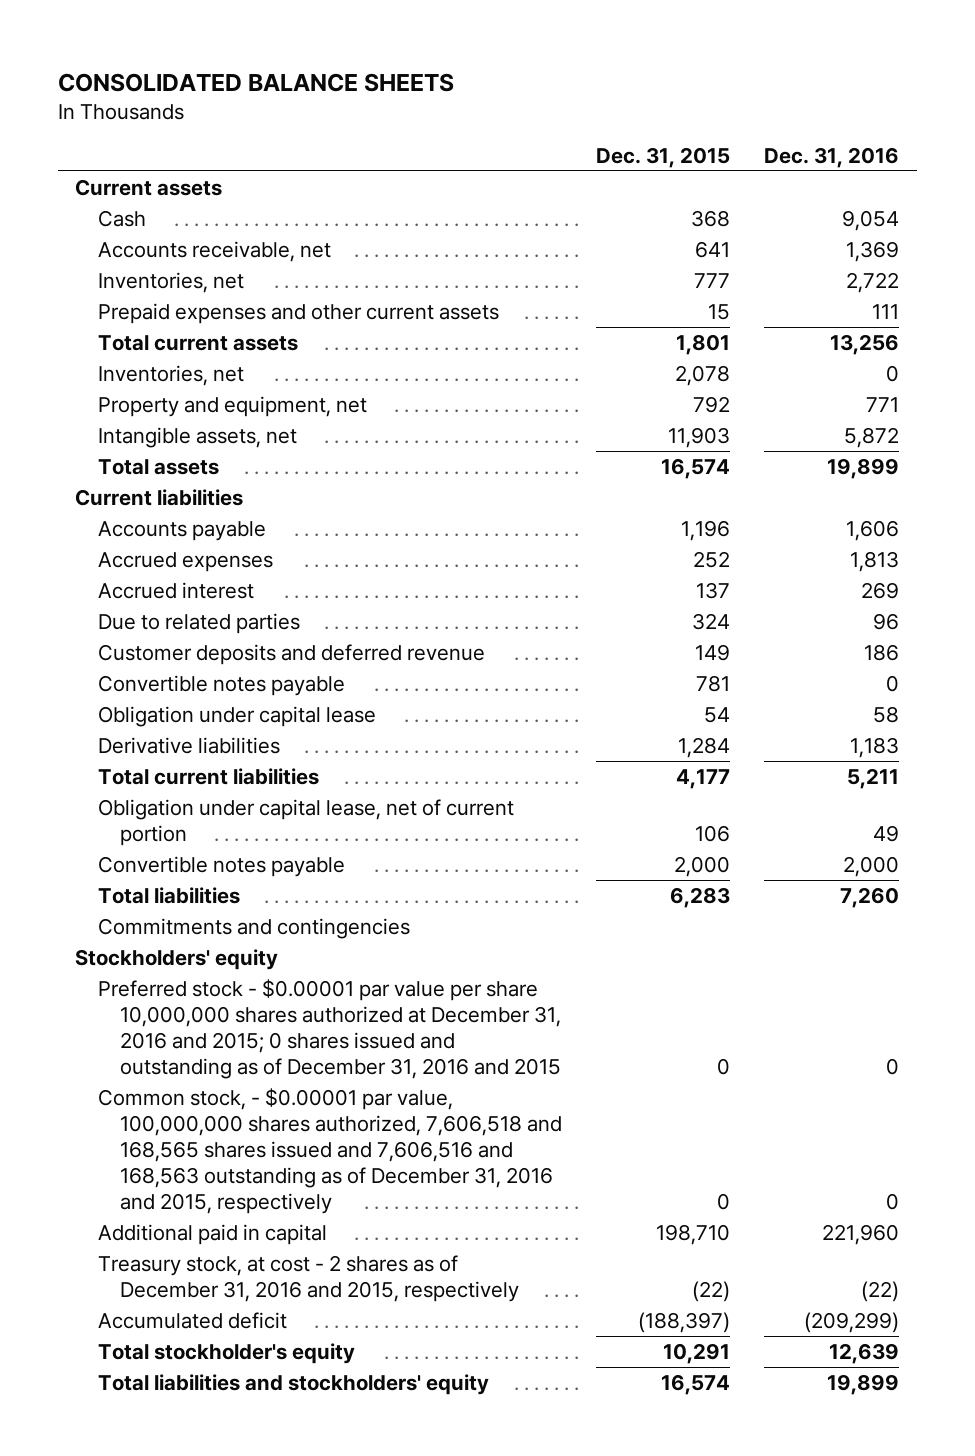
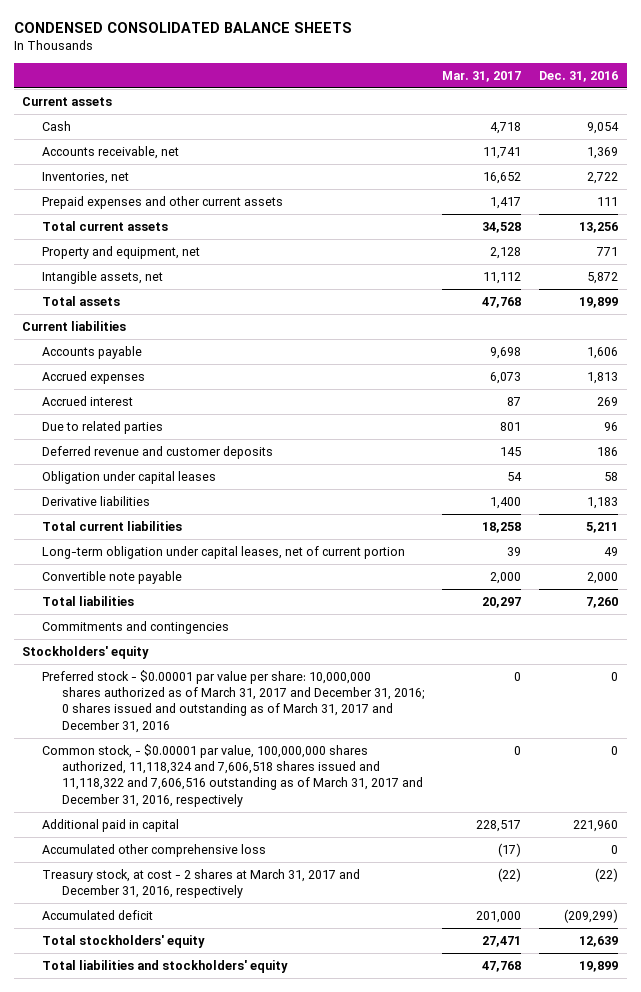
[58,72,455,92] CONSOLIDATED BALANCE SHEETS -> [13,22,352,34] CONDENSED CONSOLIDATED BALANCE SHEETS
[596,146,731,168] Dec. 31, 2015 -> none
none -> [442,70,522,82] Mar. 31, 2017
[97,364,244,386] Inventories, net -> none
[97,674,345,696] Convertible notes payable -> none
[97,643,485,665] Customer deposits and deferred revenue -> [42,446,274,460] Deferred revenue and customer deposits
[97,705,376,727] Obligation under capital lease -> [42,471,217,485] Obligation under capital leases
[97,798,514,846] Obligation under capital lease, net of current portion -> [42,546,406,560] Long-term obligation under capital leases, net of current portion
[97,855,345,877] Convertible notes payable -> [42,571,183,585] Convertible note payable
[97,978,561,1079] Preferred stock - $0.00001 par value per share 10,000,000 shares authorized at December 31, 2016 and 2015; 0 shares issued and outstanding as of December 31, 2016 and 2015 -> [42,670,425,733] Preferred stock - $0.00001 par value per share: 10,000,000 shares authorized as of March 31, 2017 and December 31, 2016; 0 shares issued and outstanding as of March 31, 2017 and December 31, 2016
[97,1087,562,1214] Common stock, - $0.00001 par value, 100,000,000 shares authorized, 7,606,518 and 168,565 shares issued and 7,606,516 and 168,563 outstanding as of December 31, 2016 and 2015, respectively -> [42,744,424,807] Common stock, - $0.00001 par value, 100,000,000 shares authorized, 11,118,324 and 7,606,518 shares issued and 11,118,322 and 7,606,516 outstanding as of March 31, 2017 and December 31, 2016, respectively
none -> [42,844,267,858] Accumulated other comprehensive loss
[97,1254,519,1302] Treasury stock, at cost - 2 shares as of December 31, 2016 and 2015, respectively -> [42,869,361,899] Treasury stock, at cost - 2 shares at March 31, 2017 and December 31, 2016, respectively
[97,1342,355,1364] Total stockholder's equity -> [42,935,206,949] Total stockholders' equity

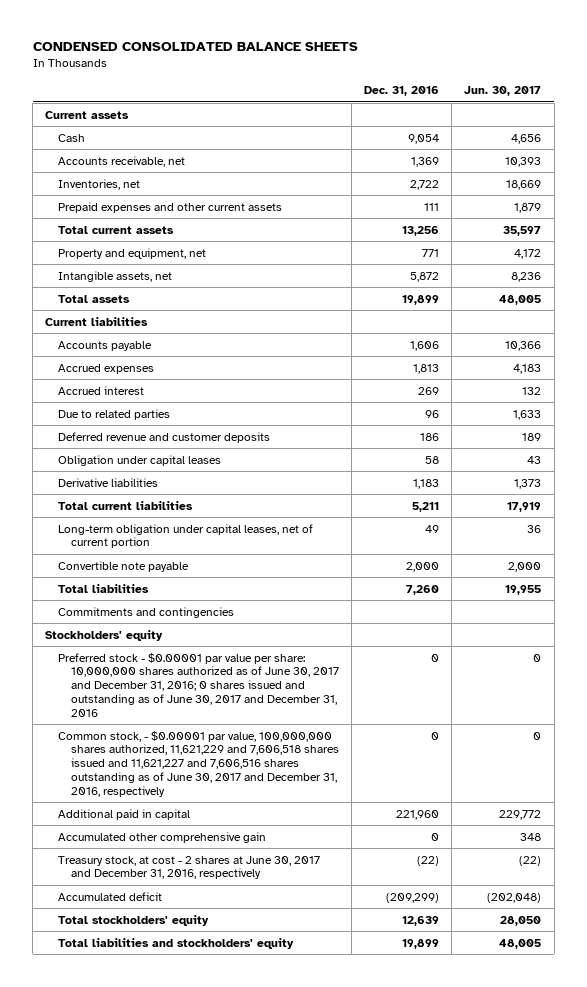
[442,70,522,82] Mar. 31, 2017 -> none
none -> [464,86,542,97] Jun. 30, 2017
[42,670,425,733] Preferred stock - $0.00001 par value per share: 10,000,000 shares authorized as of March 31, 2017 and December 31, 2016; 0 shares issued and outstanding as of March 31, 2017 and December 31, 2016 -> [57,652,339,717] Preferred stock - $0.00001 par value per share: 10,000,000 shares authorized as of June 30, 2017 and December 31, 2016; 0 shares issued and outstanding as of June 30, 2017 and December 31, 2016
[42,744,424,807] Common stock, - $0.00001 par value, 100,000,000 shares authorized, 11,118,324 and 7,606,518 shares issued and 11,118,322 and 7,606,516 outstanding as of March 31, 2017 and December 31, 2016, respectively -> [57,730,339,797] Common stock, - $0.00001 par value, 100,000,000 shares authorized, 11,621,229 and 7,606,518 shares issued and 11,621,227 and 7,606,516 shares outstanding as of June 30, 2017 and December 31, 2016, respectively
[42,844,267,858] Accumulated other comprehensive loss -> [57,831,266,843] Accumulated other comprehensive gain
[42,869,361,899] Treasury stock, at cost - 2 shares at March 31, 2017 and December 31, 2016, respectively -> [57,855,320,880] Treasury stock, at cost - 2 shares at June 30, 2017 and December 31, 2016, respectively

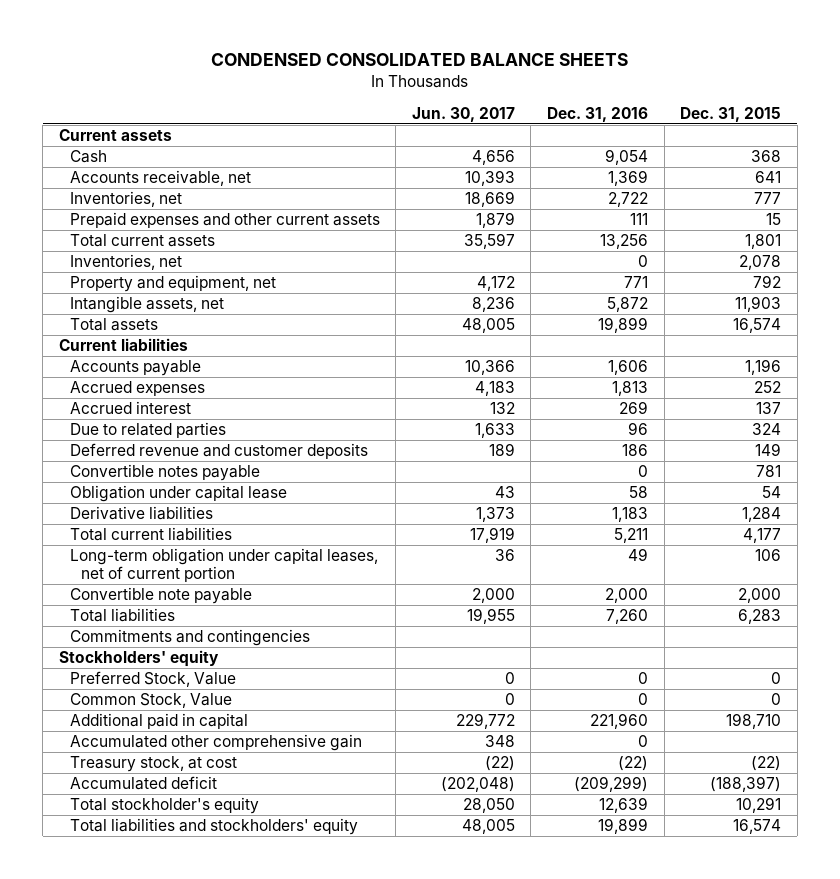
none -> [680,106,782,122] Dec. 31, 2015
none -> [69,254,182,271] Inventories, net
none -> [69,464,260,482] Convertible notes payable
[57,454,221,466] Obligation under capital leases -> [69,485,287,503] Obligation under capital lease
[57,652,339,717] Preferred stock - $0.00001 par value per share: 10,000,000 shares authorized as of June 30, 2017 and December 31, 2016; 0 shares issued and outstanding as of June 30, 2017 and December 31, 2016 -> [69,671,236,688] Preferred Stock, Value
[57,730,339,797] Common stock, - $0.00001 par value, 100,000,000 shares authorized, 11,621,229 and 7,606,518 shares issued and 11,621,227 and 7,606,516 shares outstanding as of June 30, 2017 and December 31, 2016, respectively -> [69,693,232,709] Common Stock, Value
[57,855,320,880] Treasury stock, at cost - 2 shares at June 30, 2017 and December 31, 2016, respectively -> [69,756,237,773] Treasury stock, at cost
[57,914,209,926] Total stockholders' equity -> [69,797,259,815] Total stockholder's equity

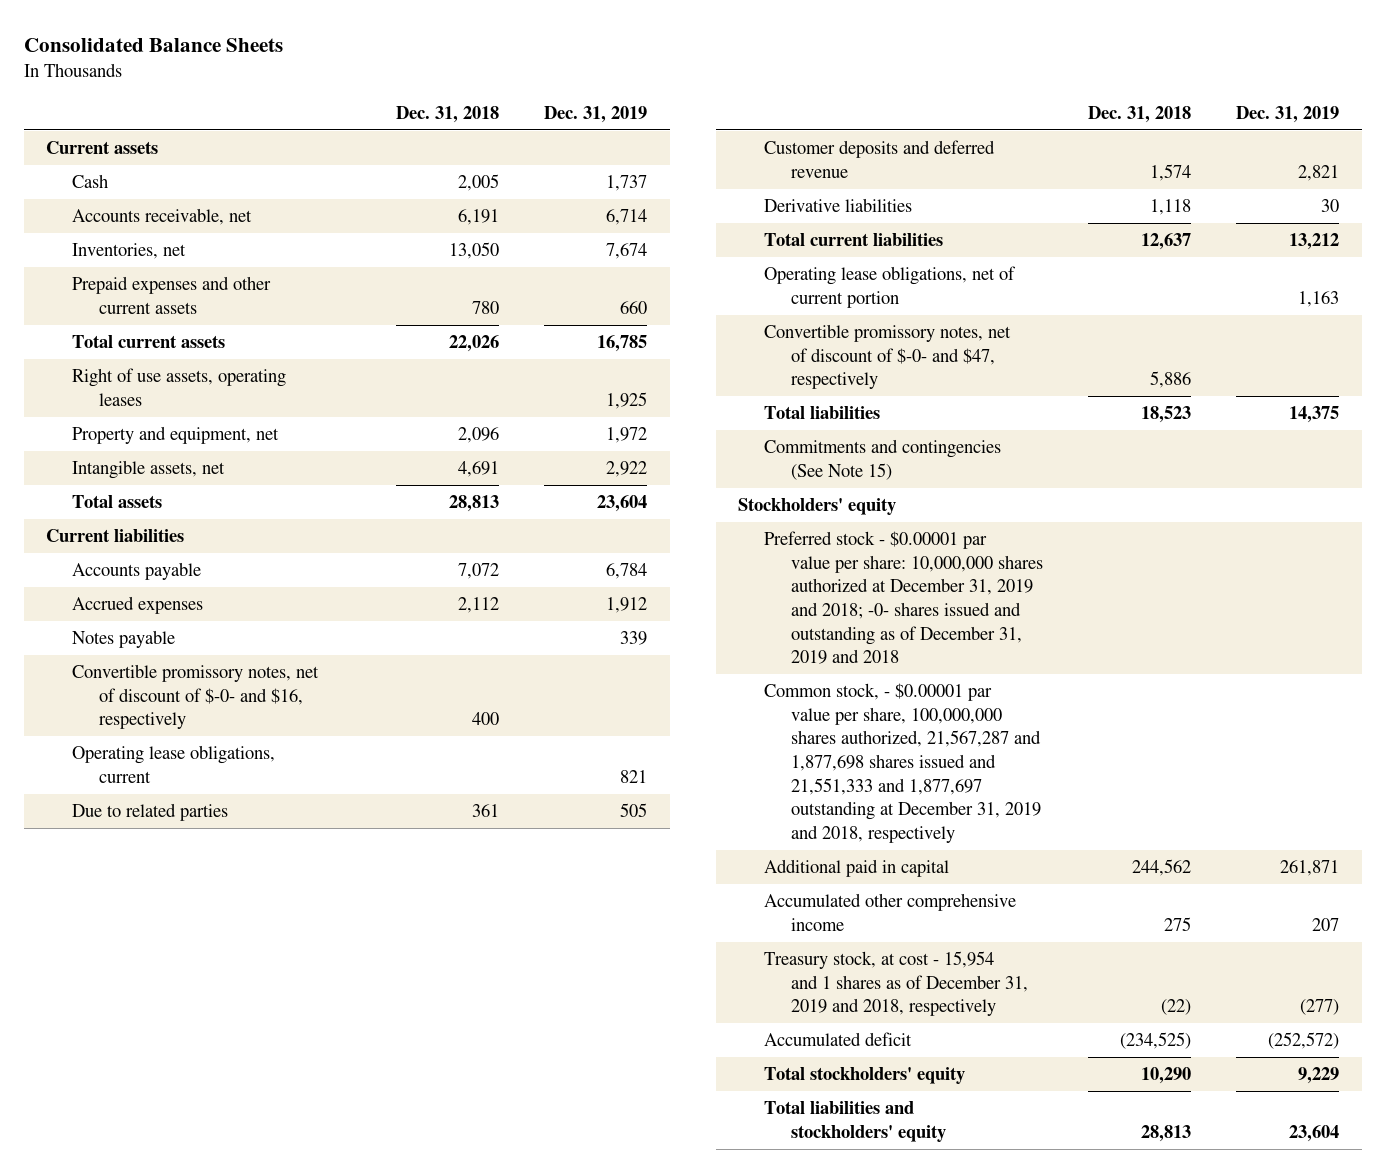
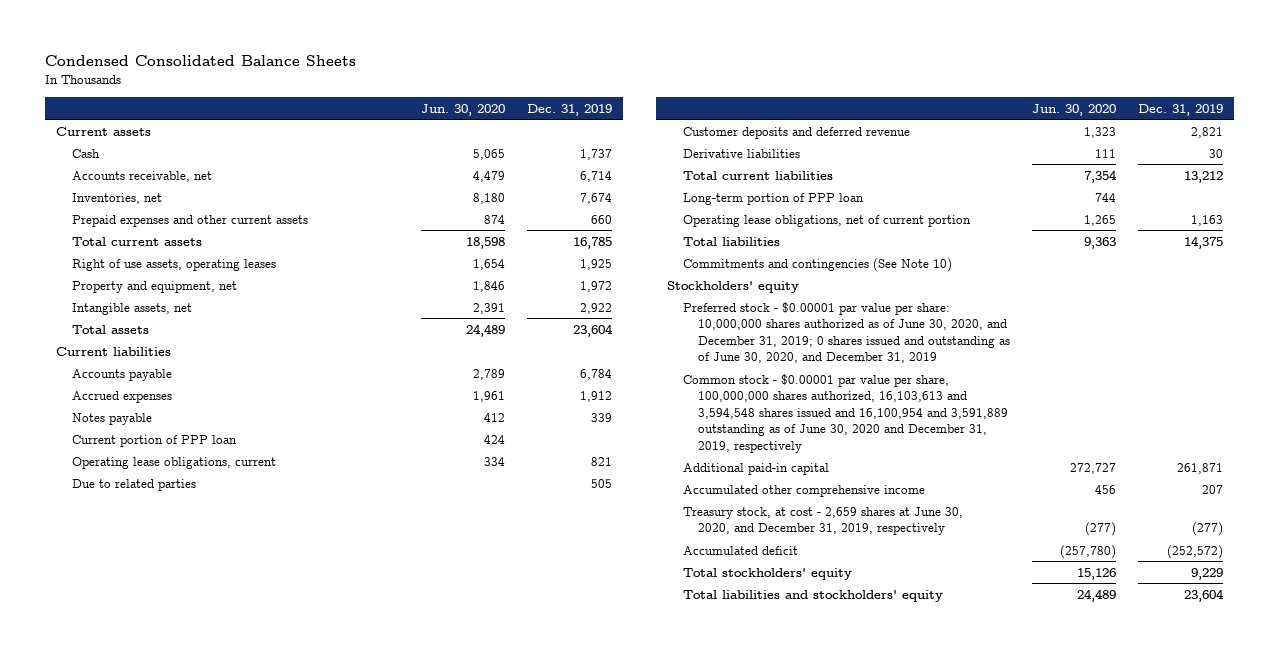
[23,38,283,53] Consolidated Balance Sheets -> [45,54,357,66] Condensed Consolidated Balance Sheets
[395,105,499,123] Dec. 31, 2018 -> none
none -> [421,103,506,116] Jun. 30, 2020
[72,664,320,730] Convertible promissory notes, net of discount of $-0- and $16, respectively -> none
none -> [71,434,237,447] Current portion of PPP loan
none -> [682,192,864,205] Long-term portion of PPP loan
[764,324,1012,390] Convertible promissory notes, net of discount of $-0- and $47, respectively -> none
[764,439,1002,480] Commitments and contingencies (See Note 15) -> [682,257,952,272] Commitments and contingencies (See Note 10)
[764,531,1043,665] Preferred stock - $0.00001 par value per share: 10,000,000 shares authorized at December 31, 2019 and 2018; -0- shares issued and outstanding as of December 31, 2019 and 2018 -> [682,301,1011,364] Preferred stock - $0.00001 par value per share: 10,000,000 shares authorized as of June 30, 2020, and December 31, 2019; 0 shares issued and outstanding as of June 30, 2020, and December 31, 2019
[764,683,1041,843] Common stock, - $0.00001 par value per share, 100,000,000 shares authorized, 21,567,287 and 1,877,698 shares issued and 21,551,333 and 1,877,697 outstanding at December 31, 2019 and 2018, respectively -> [682,373,1009,453] Common stock - $0.00001 par value per share, 100,000,000 shares authorized, 16,103,613 and 3,594,548 shares issued and 16,100,954 and 3,591,889 outstanding as of June 30, 2020 and December 31, 2019, respectively
[764,859,950,878] Additional paid in capital -> [682,462,829,475] Additional paid-in capital
[764,951,1028,1017] Treasury stock, at cost - 15,954 and 1 shares as of December 31, 2019 and 2018, respectively -> [682,506,963,536] Treasury stock, at cost - 2,659 shares at June 30, 2020, and December 31, 2019, respectively

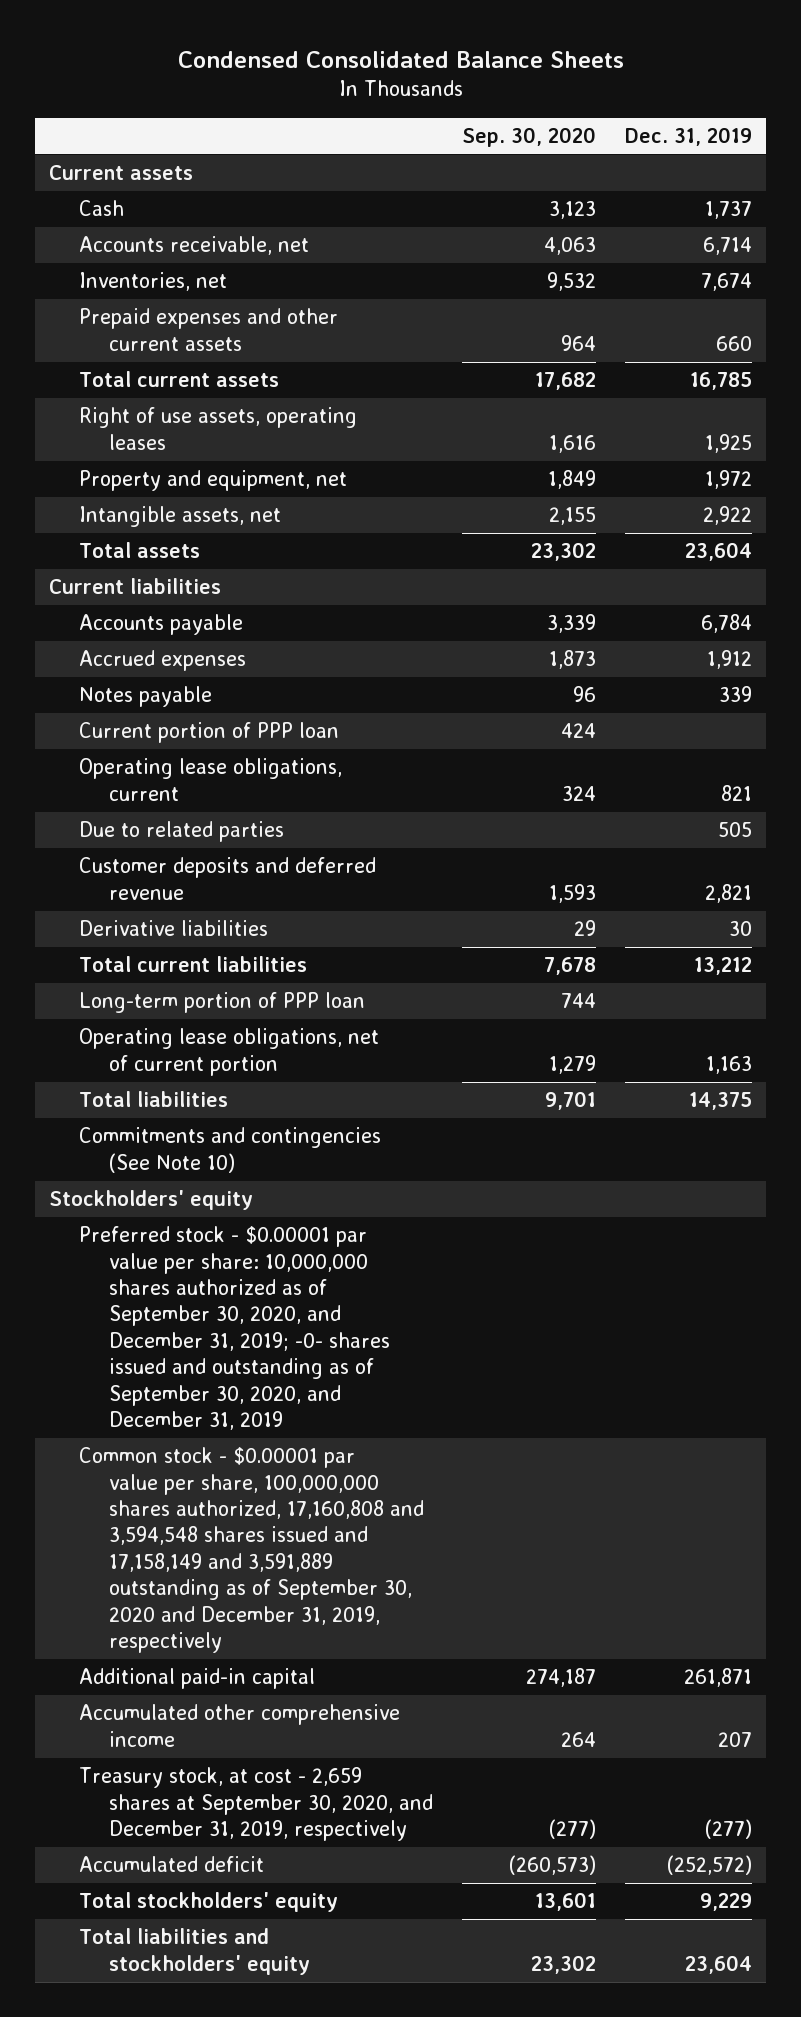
[421,103,506,116] Jun. 30, 2020 -> none
none -> [461,127,596,148] Sep. 30, 2020
[682,301,1011,364] Preferred stock - $0.00001 par value per share: 10,000,000 shares authorized as of June 30, 2020, and December 31, 2019; 0 shares issued and outstanding as of June 30, 2020, and December 31, 2019 -> [79,1226,390,1430] Preferred stock - $0.00001 par value per share: 10,000,000 shares authorized as of September 30, 2020, and December 31, 2019; -0- shares issued and outstanding as of September 30, 2020, and December 31, 2019
[682,373,1009,453] Common stock - $0.00001 par value per share, 100,000,000 shares authorized, 16,103,613 and 3,594,548 shares issued and 16,100,954 and 3,591,889 outstanding as of June 30, 2020 and December 31, 2019, respectively -> [79,1447,424,1653] Common stock - $0.00001 par value per share, 100,000,000 shares authorized, 17,160,808 and 3,594,548 shares issued and 17,158,149 and 3,591,889 outstanding as of September 30, 2020 and December 31, 2019, respectively
[682,506,963,536] Treasury stock, at cost - 2,659 shares at June 30, 2020, and December 31, 2019, respectively -> [79,1767,433,1842] Treasury stock, at cost - 2,659 shares at September 30, 2020, and December 31, 2019, respectively

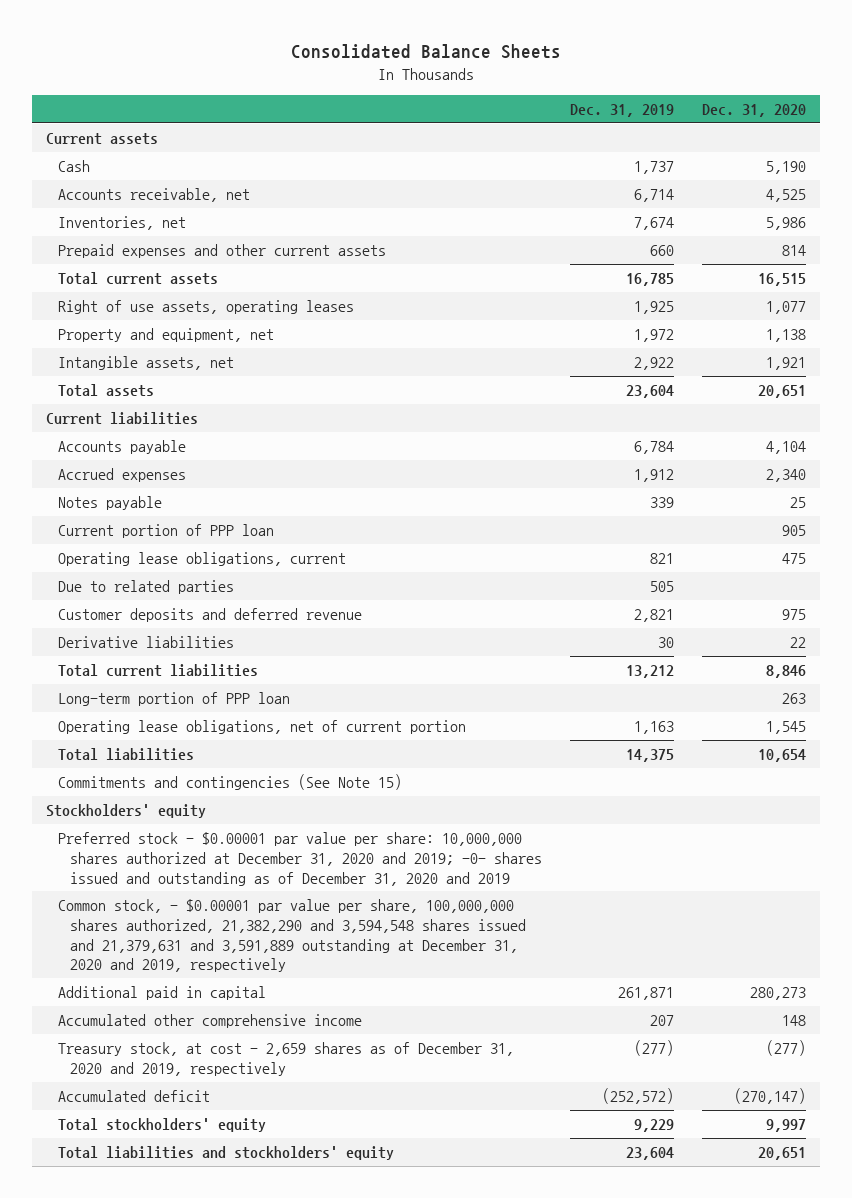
[177,50,624,68] Condensed Consolidated Balance Sheets -> [290,44,561,60] Consolidated Balance Sheets
[461,127,596,148] Sep. 30, 2020 -> none
none -> [701,104,806,118] Dec. 31, 2020
[79,1127,382,1173] Commitments and contingencies (See Note 10) -> [57,774,402,791] Commitments and contingencies (See Note 15)
[79,1226,390,1430] Preferred stock - $0.00001 par value per share: 10,000,000 shares authorized as of September 30, 2020, and December 31, 2019; -0- shares issued and outstanding as of September 30, 2020, and December 31, 2019 -> [57,832,542,886] Preferred stock - $0.00001 par value per share: 10,000,000 shares authorized at December 31, 2020 and 2019; -0- shares issued and outstanding as of December 31, 2020 and 2019
[79,1447,424,1653] Common stock - $0.00001 par value per share, 100,000,000 shares authorized, 17,160,808 and 3,594,548 shares issued and 17,158,149 and 3,591,889 outstanding as of September 30, 2020 and December 31, 2019, respectively -> [57,899,526,973] Common stock, - $0.00001 par value per share, 100,000,000 shares authorized, 21,382,290 and 3,594,548 shares issued and 21,379,631 and 3,591,889 outstanding at December 31, 2020 and 2019, respectively
[79,1668,316,1690] Additional paid-in capital -> [57,986,266,1001] Additional paid in capital
[79,1767,433,1842] Treasury stock, at cost - 2,659 shares at September 30, 2020, and December 31, 2019, respectively -> [57,1042,514,1076] Treasury stock, at cost - 2,659 shares as of December 31, 2020 and 2019, respectively

